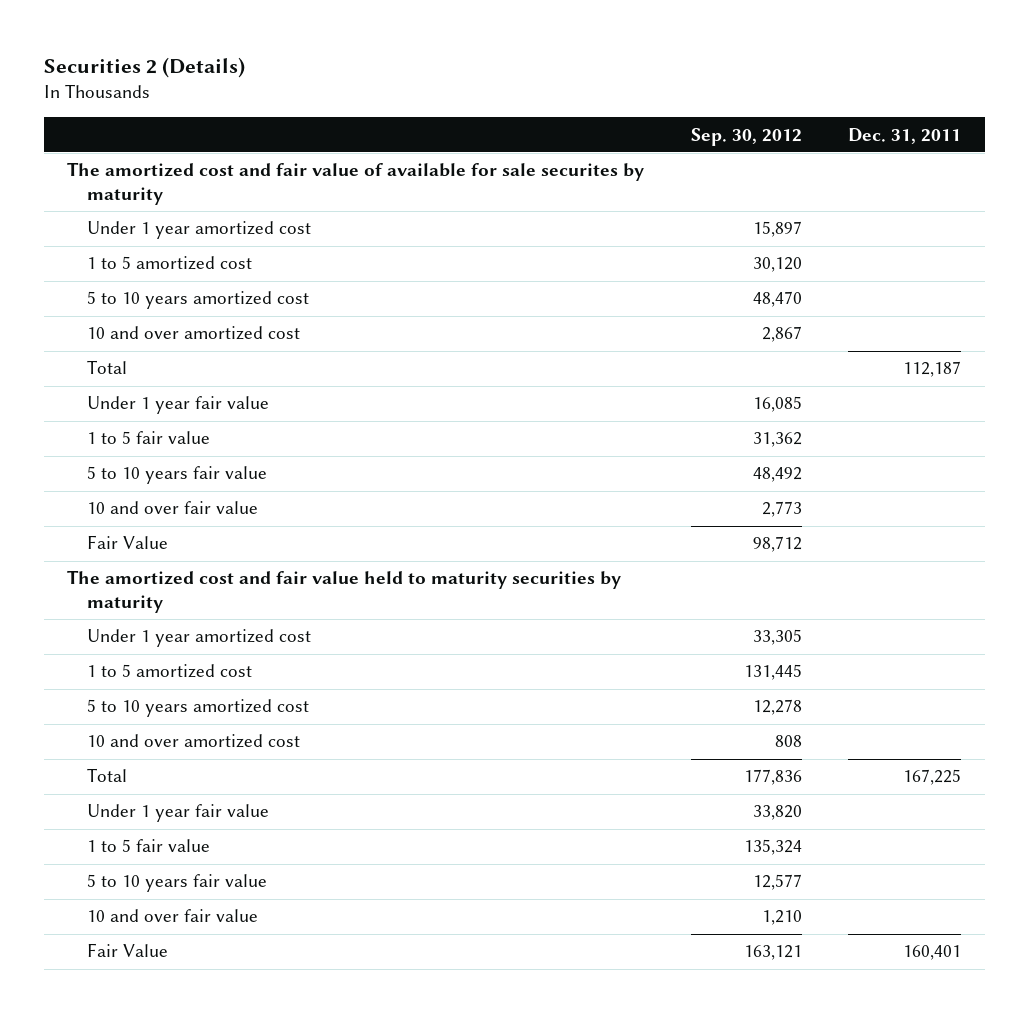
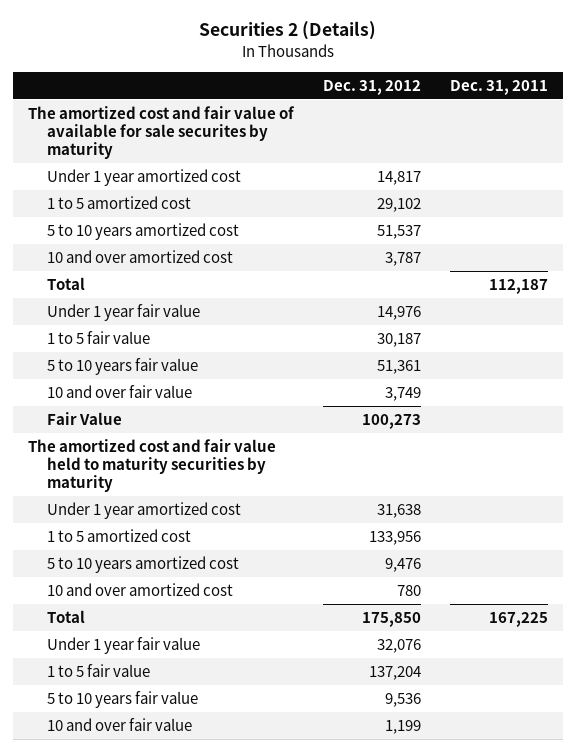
[690,127,802,146] Sep. 30, 2012 -> none
none -> [322,79,421,95] Dec. 31, 2012
[87,943,169,958] Fair Value -> none

